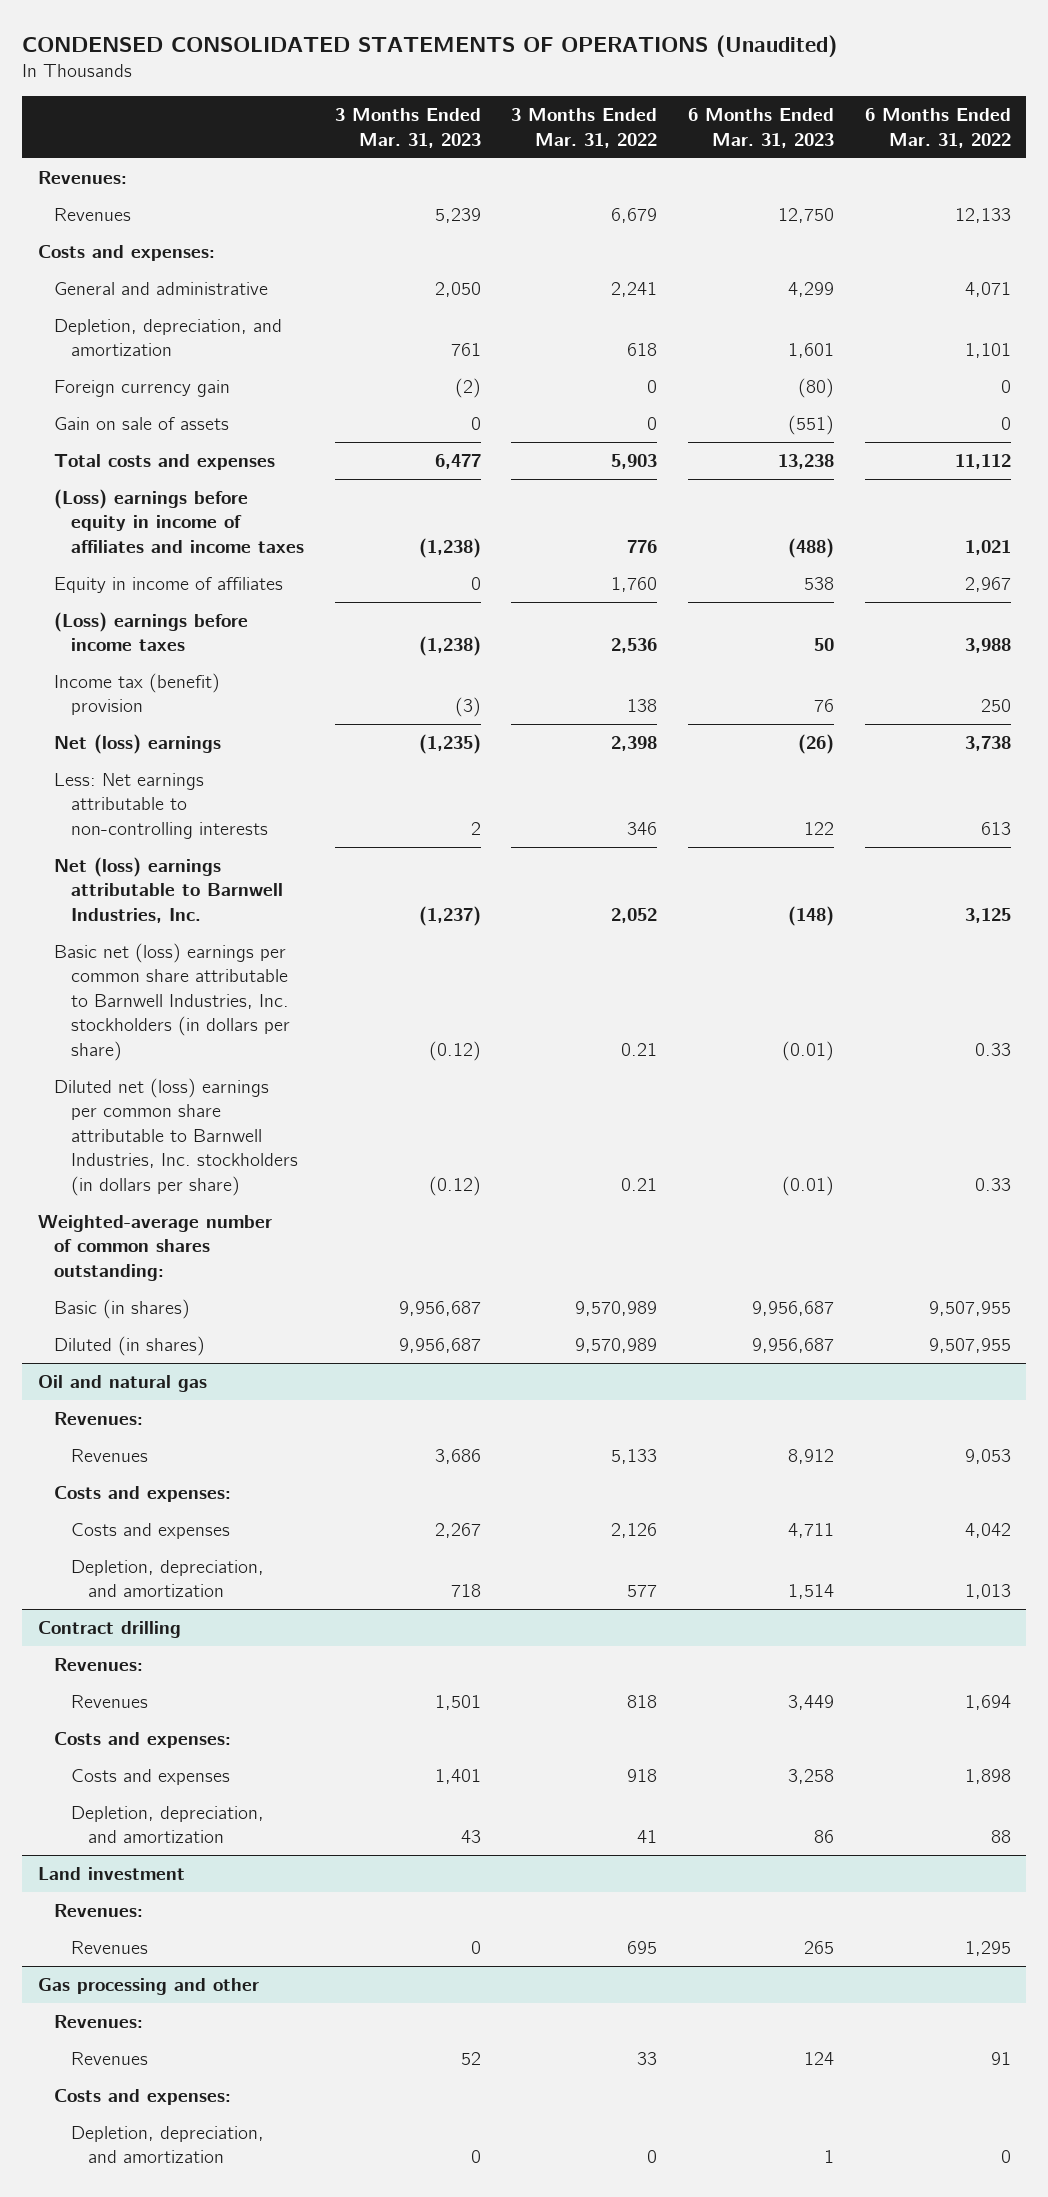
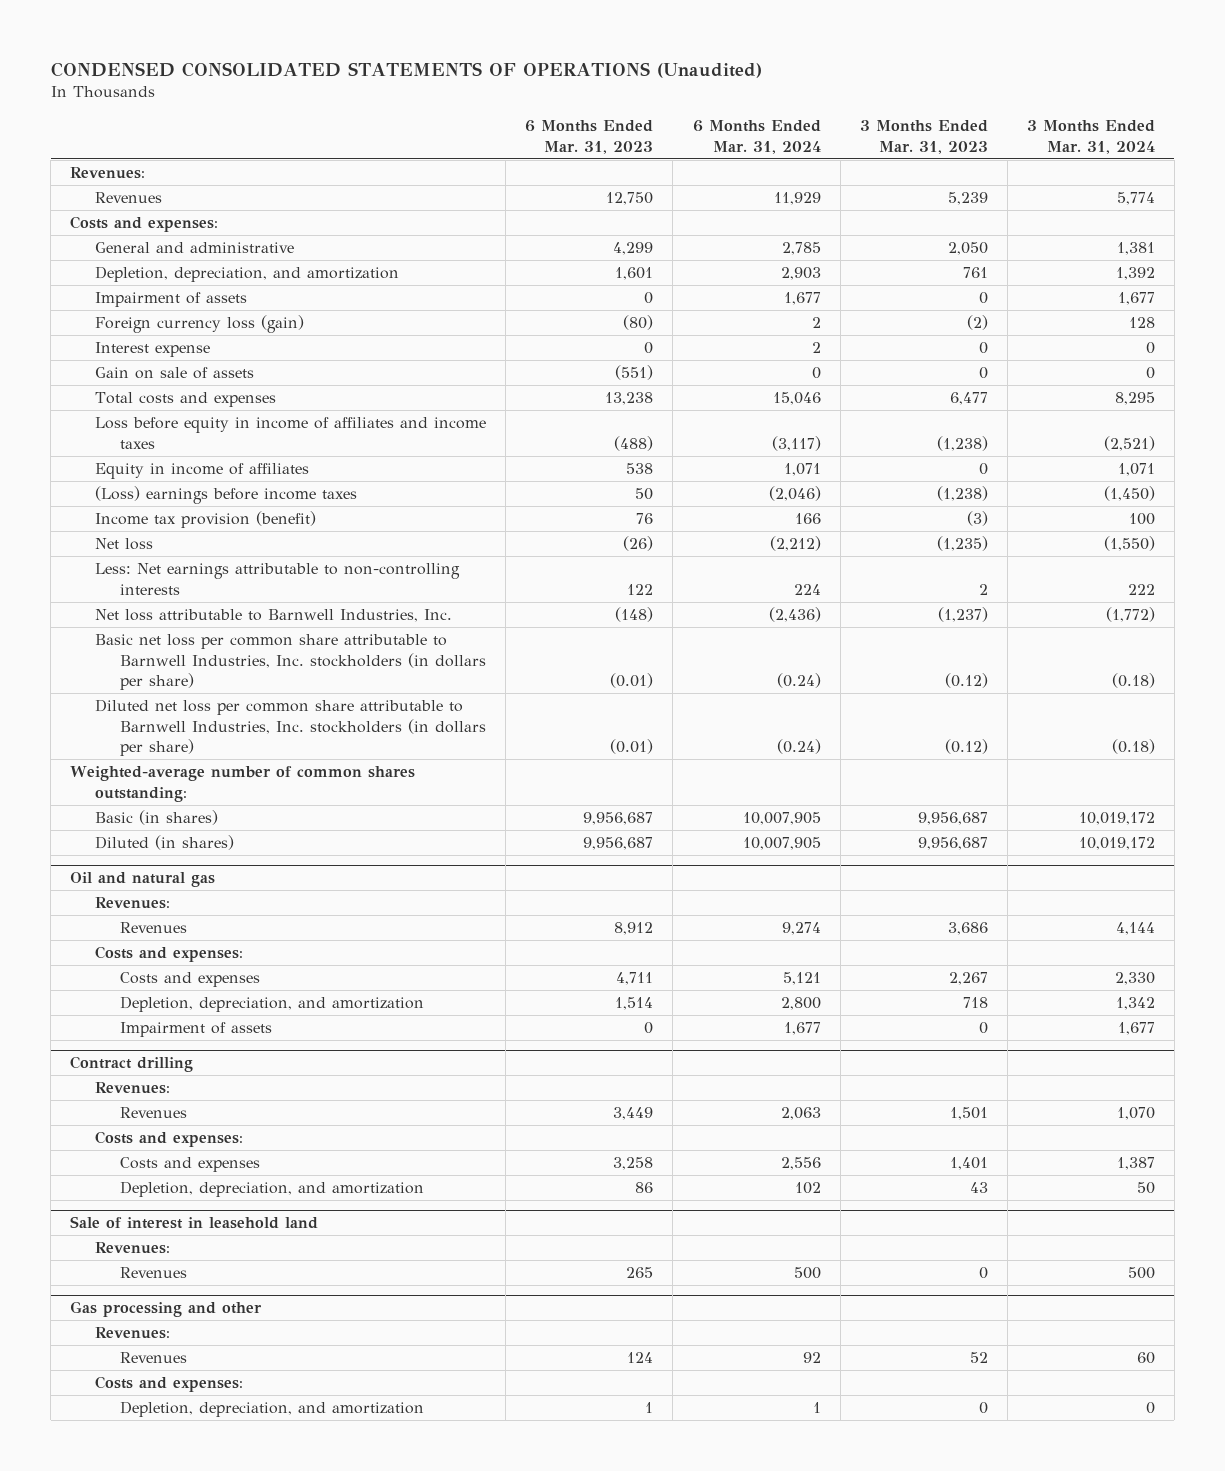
[511,108,658,148] 3 Months Ended Mar. 31, 2022 -> none
[864,108,1011,148] 6 Months Ended Mar. 31, 2022 -> none
none -> [692,120,821,154] 6 Months Ended Mar. 31, 2024
none -> [1026,120,1155,154] 3 Months Ended Mar. 31, 2024
none -> [95,292,248,308] Impairment of assets
[54,379,231,397] Foreign currency gain -> [95,315,305,334] Foreign currency loss (gain)
none -> [95,342,211,358] Interest expense
[54,488,304,553] (Loss) earnings before equity in income of affiliates and income taxes -> [95,417,487,449] Loss before equity in income of affiliates and income taxes
[54,672,221,716] Income tax (benefit) provision -> [95,511,317,529] Income tax provision (benefit)
[54,733,222,754] Net (loss) earnings -> [95,538,154,551] Net loss
[54,856,283,923] Net (loss) earnings attributable to Barnwell Industries, Inc. -> [95,609,453,623] Net loss attributable to Barnwell Industries, Inc.
[54,942,290,1061] Basic net (loss) earnings per common share attributable to Barnwell Industries, Inc. stockholders (in dollars per share) -> [95,634,487,691] Basic net loss per common share attributable to Barnwell Industries, Inc. stockholders (in dollars per share)
[54,1077,298,1196] Diluted net (loss) earnings per common share attributable to Barnwell Industries, Inc. stockholders (in dollars per share) -> [95,699,487,757] Diluted net loss per common share attributable to Barnwell Industries, Inc. stockholders (in dollars per share)
none -> [120,1022,273,1038] Impairment of assets
[37,1866,185,1880] Land investment -> [70,1216,319,1230] Sale of interest in leasehold land

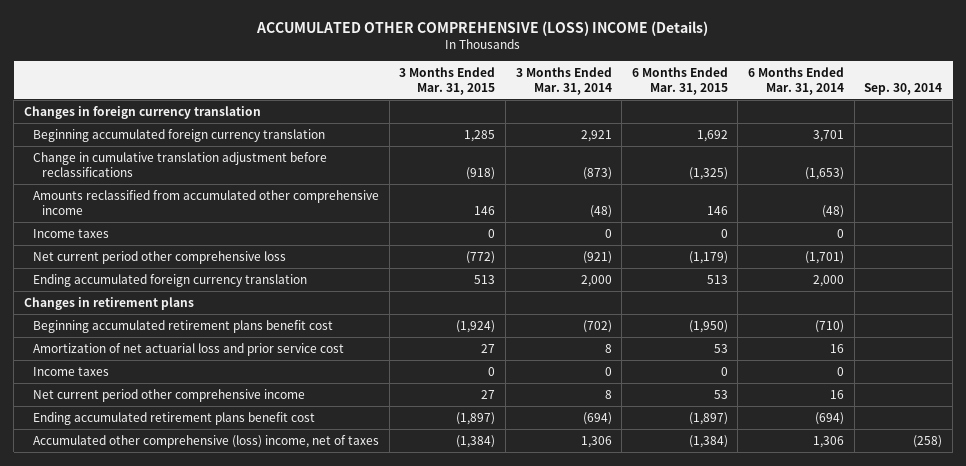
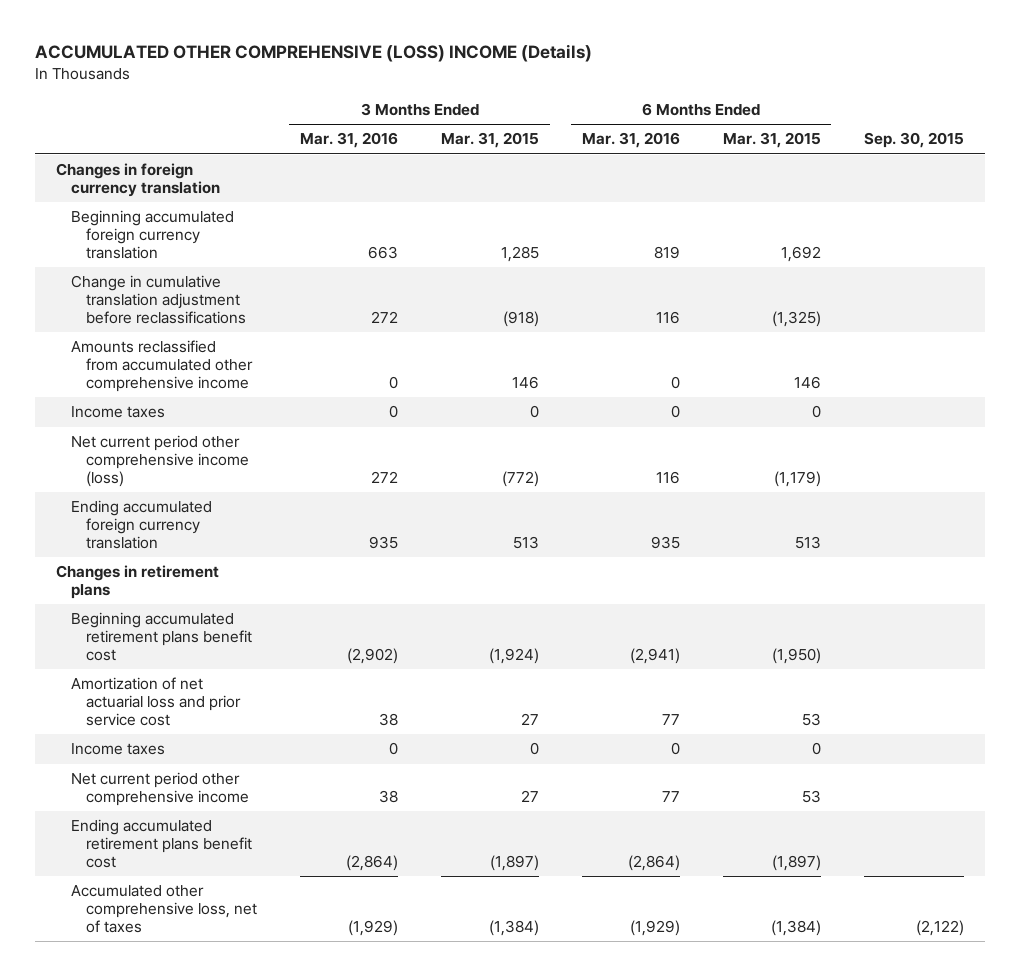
[515,67,612,95] 3 Months Ended Mar. 31, 2014 -> none
[748,67,845,95] 6 Months Ended Mar. 31, 2014 -> none
[864,82,943,95] Sep. 30, 2014 -> none
none -> [300,132,399,149] Mar. 31, 2016
none -> [581,132,680,149] Mar. 31, 2016
none -> [863,132,964,149] Sep. 30, 2015
[32,251,286,265] Net current period other comprehensive loss -> [71,435,250,487] Net current period other comprehensive income (loss)
[32,435,379,449] Accumulated other comprehensive (loss) income, net of taxes -> [71,885,258,933] Accumulated other comprehensive loss, net of taxes

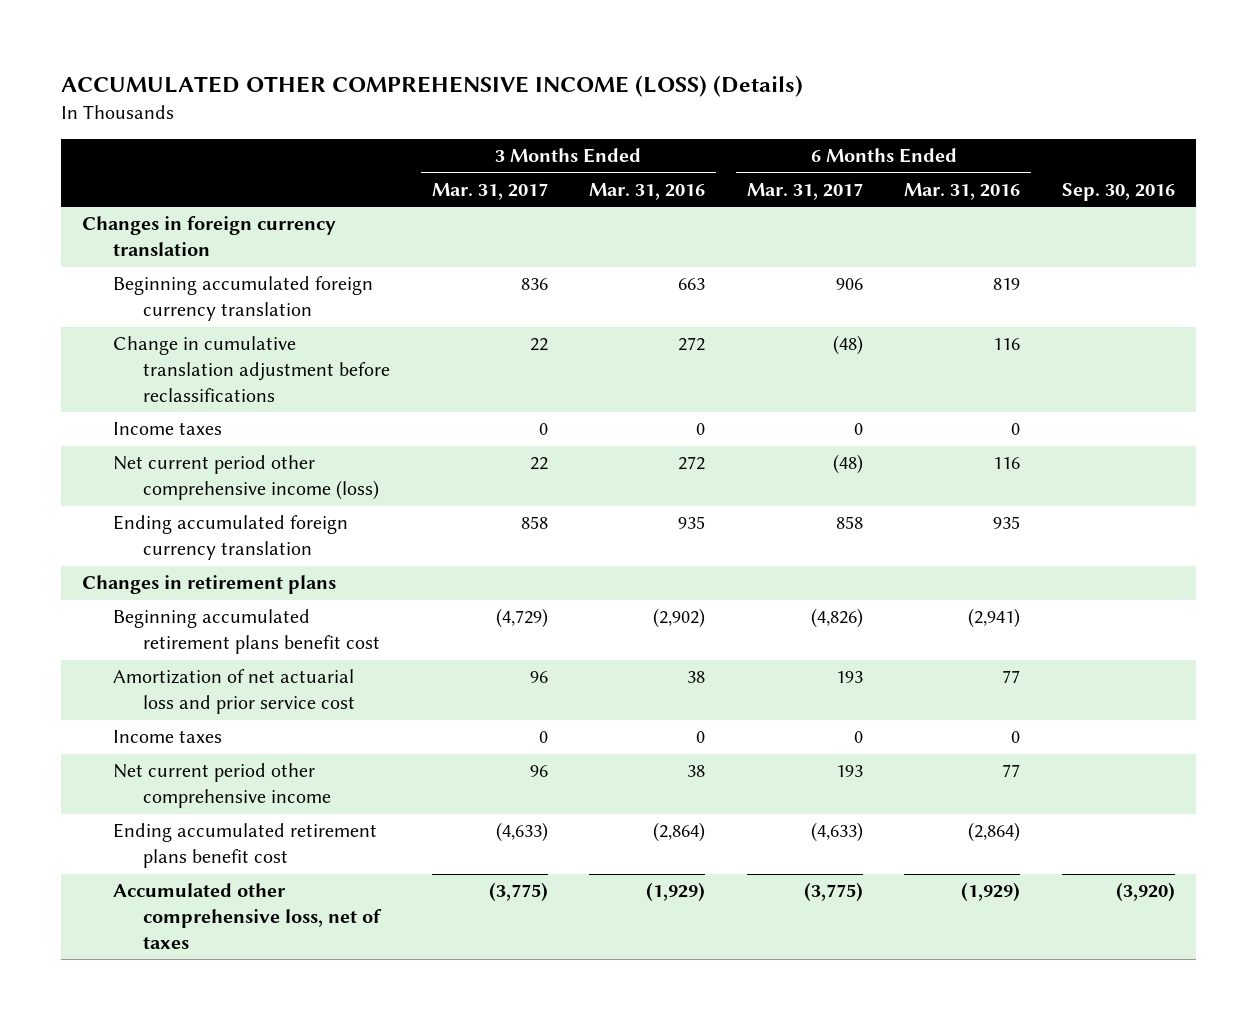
[34,44,592,63] ACCUMULATED OTHER COMPREHENSIVE (LOSS) INCOME (Details) -> [61,75,804,98] ACCUMULATED OTHER COMPREHENSIVE INCOME (LOSS) (Details)
[440,132,539,149] Mar. 31, 2015 -> none
[722,132,821,149] Mar. 31, 2015 -> none
[863,132,964,149] Sep. 30, 2015 -> none
none -> [431,182,548,200] Mar. 31, 2017
none -> [746,182,863,200] Mar. 31, 2017
none -> [1061,182,1175,201] Sep. 30, 2016
[71,340,254,392] Amounts reclassified from accumulated other comprehensive income -> none

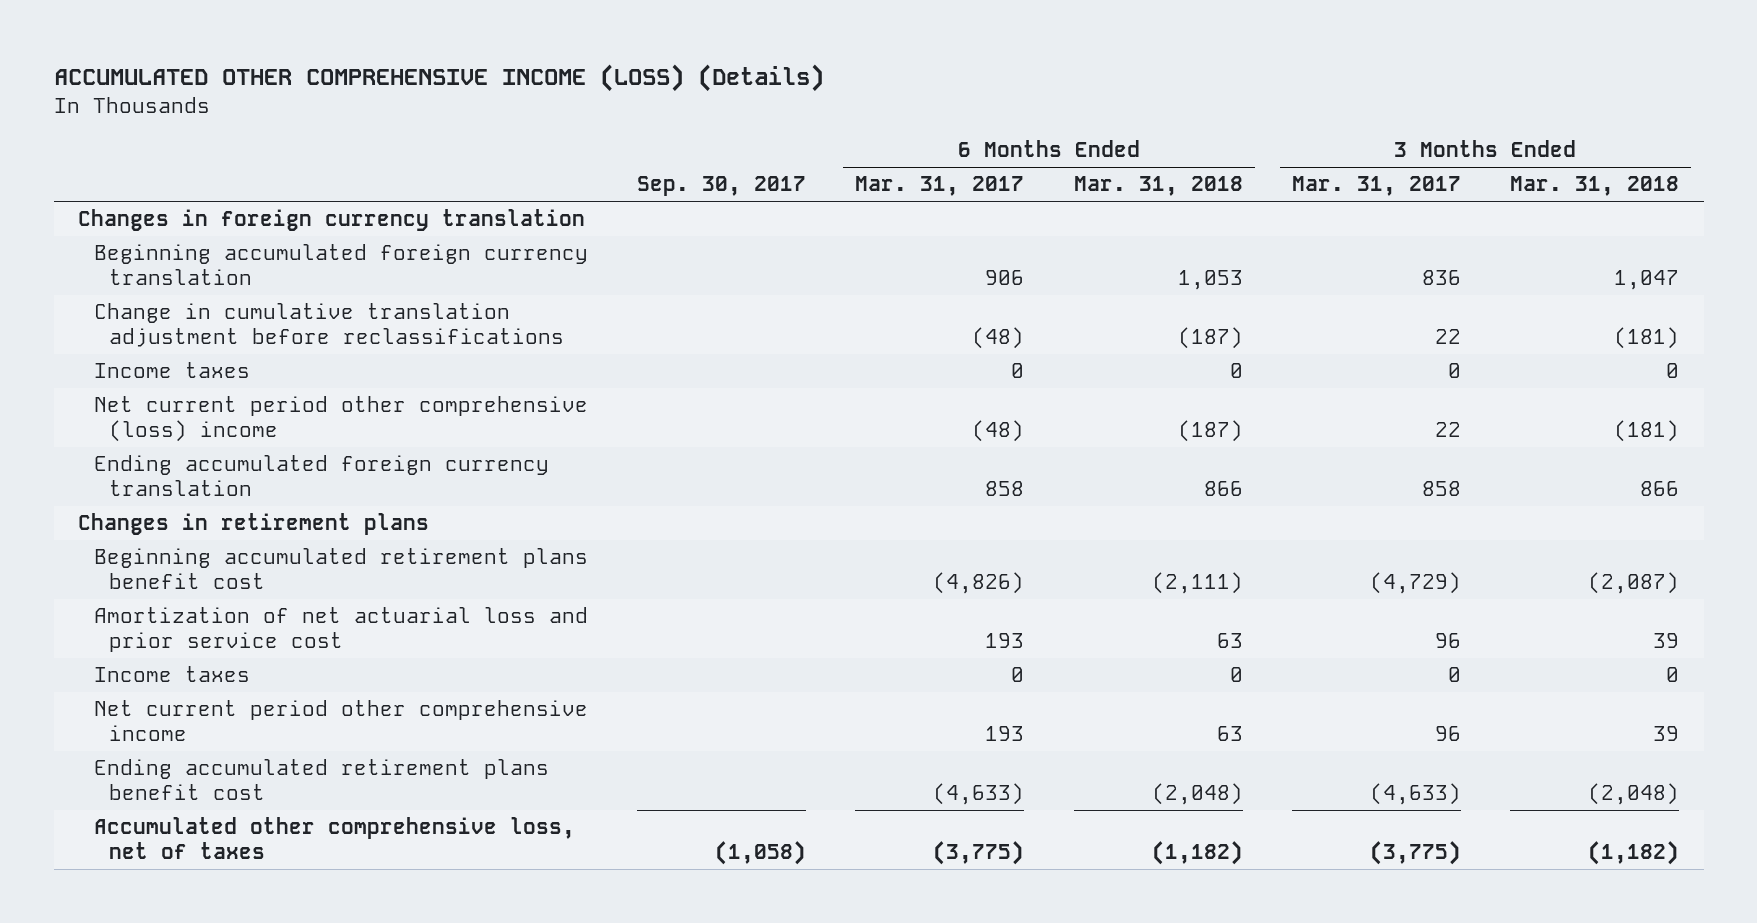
[589,182,706,200] Mar. 31, 2016 -> none
[904,182,1021,200] Mar. 31, 2016 -> none
[1061,182,1175,201] Sep. 30, 2016 -> none
none -> [637,176,807,197] Sep. 30, 2017
none -> [1073,176,1243,197] Mar. 31, 2018
none -> [1510,176,1680,197] Mar. 31, 2018
[112,455,380,501] Net current period other comprehensive income (loss) -> [93,396,588,443] Net current period other comprehensive (loss) income

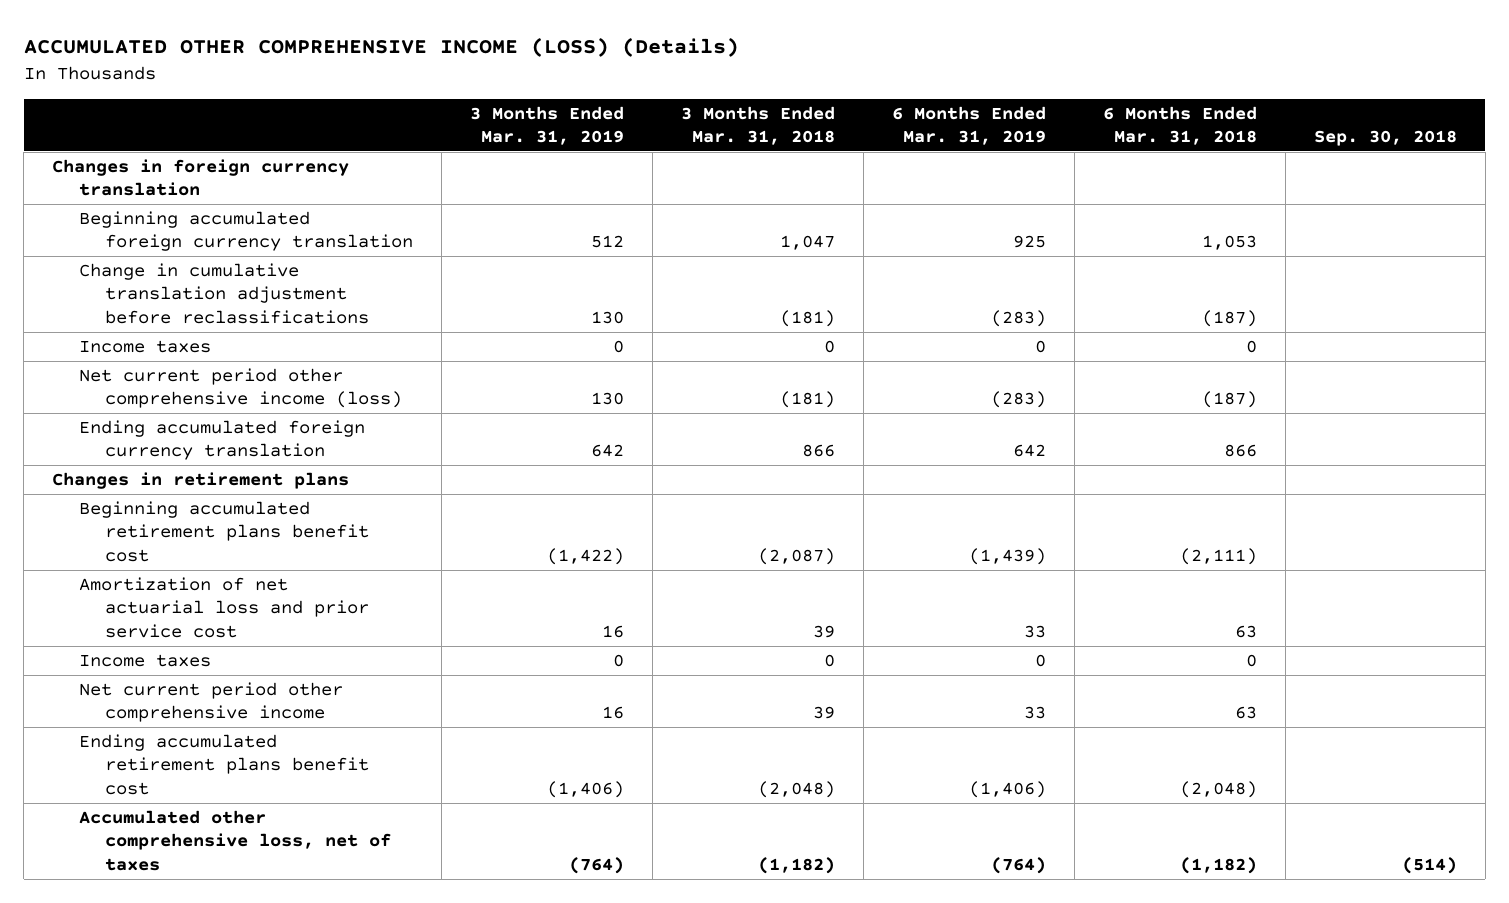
[637,176,807,197] Sep. 30, 2017 -> none
[855,176,1025,197] Mar. 31, 2017 -> none
[1291,176,1461,197] Mar. 31, 2017 -> none
none -> [469,105,624,145] 3 Months Ended Mar. 31, 2019
none -> [891,105,1046,145] 6 Months Ended Mar. 31, 2019
none -> [1313,129,1457,146] Sep. 30, 2018
[93,396,588,443] Net current period other comprehensive (loss) income -> [78,368,402,409] Net current period other comprehensive income (loss)

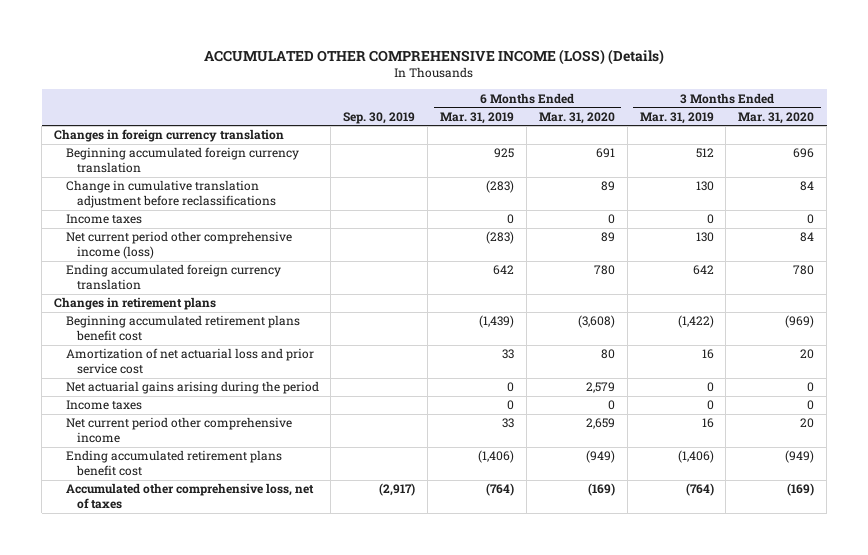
[680,105,835,145] 3 Months Ended Mar. 31, 2018 -> none
[1102,105,1257,145] 6 Months Ended Mar. 31, 2018 -> none
[1313,129,1457,146] Sep. 30, 2018 -> none
none -> [343,111,416,124] Sep. 30, 2019
none -> [538,111,615,124] Mar. 31, 2020
none -> [738,111,815,124] Mar. 31, 2020
none -> [65,381,319,395] Net actuarial gains arising during the period

